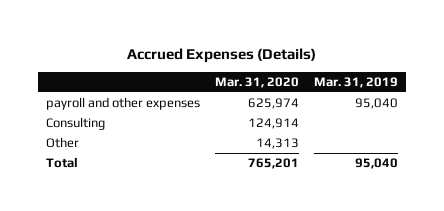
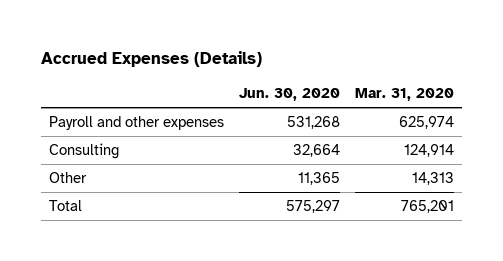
[314,77,399,89] Mar. 31, 2019 -> none
none -> [238,87,340,101] Jun. 30, 2020
[45,97,200,111] payroll and other expenses -> [48,116,224,131] Payroll and other expenses

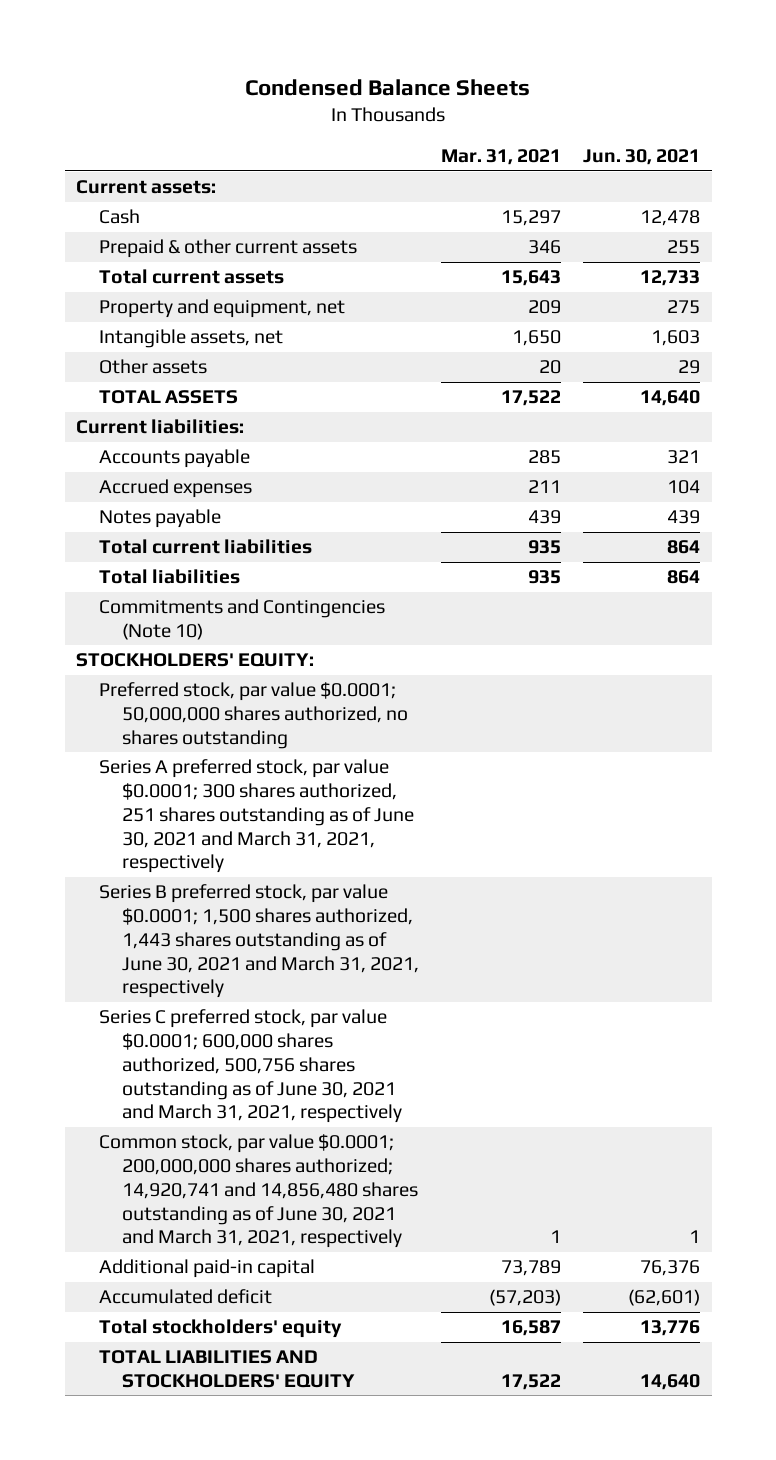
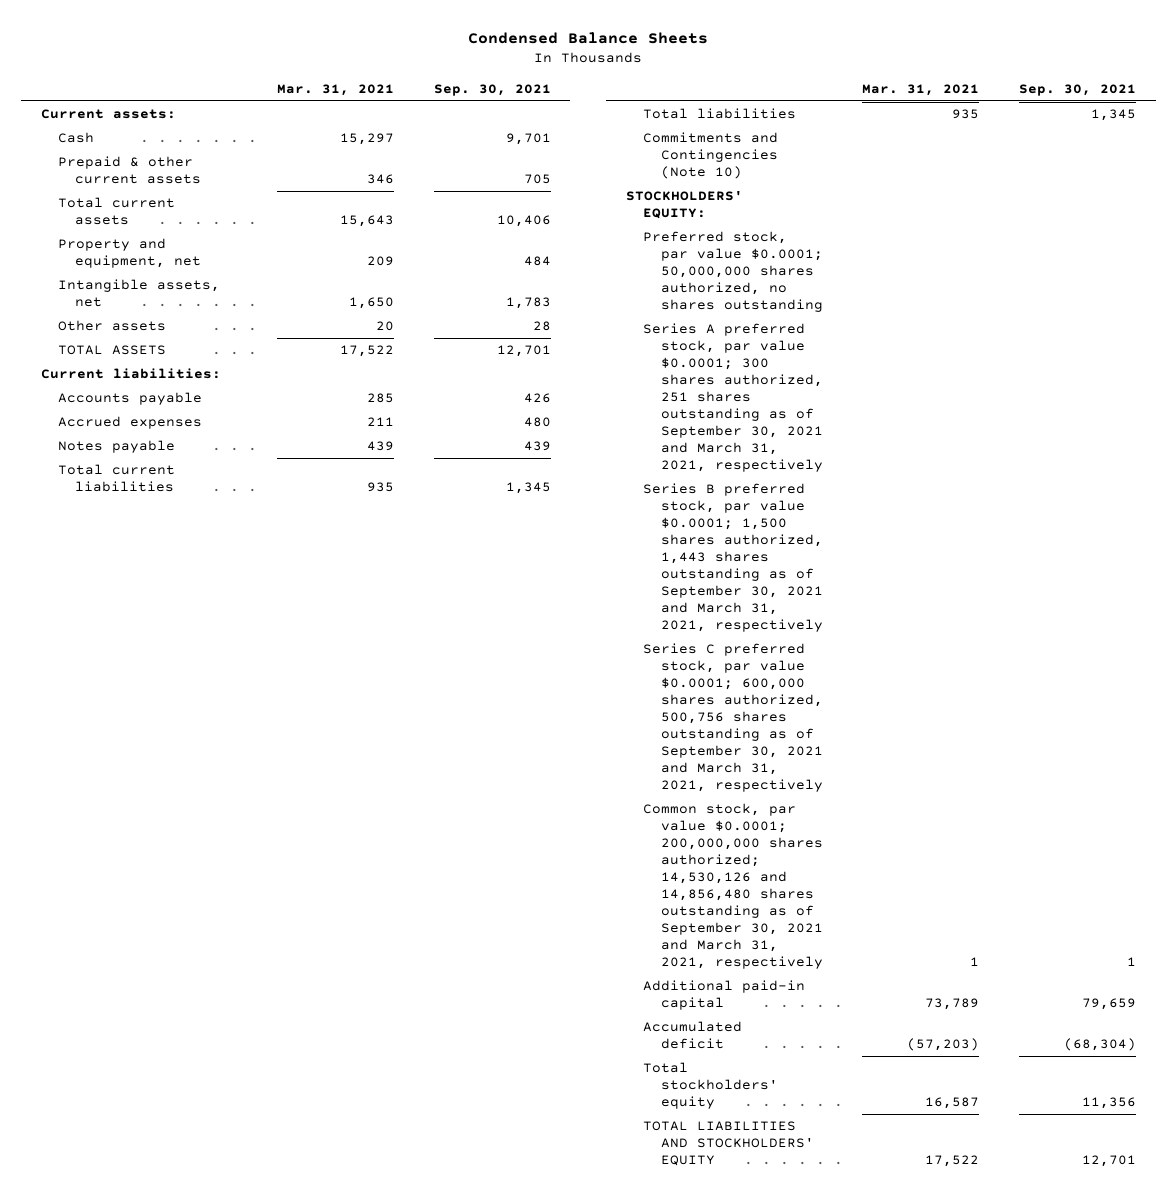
[583,149,701,166] Jun. 30, 2021 -> none
none -> [433,83,551,96] Sep. 30, 2021
[98,759,414,874] Series A preferred stock, par value $0.0001; 300 shares authorized, 251 shares outstanding as of June 30, 2021 and March 31, 2021, respectively -> [643,323,823,473] Series A preferred stock, par value $0.0001; 300 shares authorized, 251 shares outstanding as of September 30, 2021 and March 31, 2021, respectively
[98,884,419,999] Series B preferred stock, par value $0.0001; 1,500 shares authorized, 1,443 shares outstanding as of June 30, 2021 and March 31, 2021, respectively -> [643,483,823,633] Series B preferred stock, par value $0.0001; 1,500 shares authorized, 1,443 shares outstanding as of September 30, 2021 and March 31, 2021, respectively
[98,1009,402,1124] Series C preferred stock, par value $0.0001; 600,000 shares authorized, 500,756 shares outstanding as of June 30, 2021 and March 31, 2021, respectively -> [643,643,823,793] Series C preferred stock, par value $0.0001; 600,000 shares authorized, 500,756 shares outstanding as of September 30, 2021 and March 31, 2021, respectively
[98,1134,418,1249] Common stock, par value $0.0001; 200,000,000 shares authorized; 14,920,741 and 14,856,480 shares outstanding as of June 30, 2021 and March 31, 2021, respectively -> [643,803,823,970] Common stock, par value $0.0001; 200,000,000 shares authorized; 14,530,126 and 14,856,480 shares outstanding as of September 30, 2021 and March 31, 2021, respectively

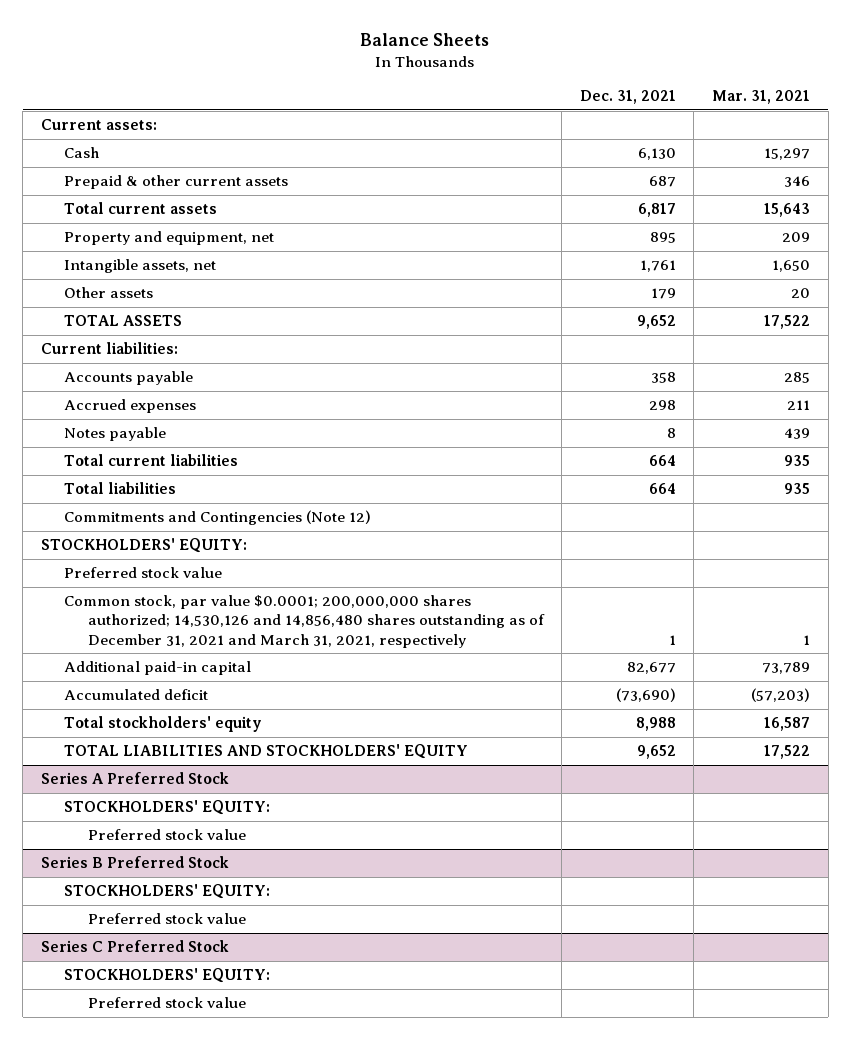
[468,31,709,44] Condensed Balance Sheets -> [360,33,490,47] Balance Sheets
[433,83,551,96] Sep. 30, 2021 -> none
none -> [579,90,676,105] Dec. 31, 2021
[643,132,779,180] Commitments and Contingencies (Note 10) -> [64,510,372,526] Commitments and Contingencies (Note 12)
[643,323,823,473] Series A preferred stock, par value $0.0001; 300 shares authorized, 251 shares outstanding as of September 30, 2021 and March 31, 2021, respectively -> none
[643,483,823,633] Series B preferred stock, par value $0.0001; 1,500 shares authorized, 1,443 shares outstanding as of September 30, 2021 and March 31, 2021, respectively -> none
[643,643,823,793] Series C preferred stock, par value $0.0001; 600,000 shares authorized, 500,756 shares outstanding as of September 30, 2021 and March 31, 2021, respectively -> none
[643,231,823,313] Preferred stock, par value $0.0001; 50,000,000 shares authorized, no shares outstanding -> [64,567,223,579] Preferred stock value
[643,803,823,970] Common stock, par value $0.0001; 200,000,000 shares authorized; 14,530,126 and 14,856,480 shares outstanding as of September 30, 2021 and March 31, 2021, respectively -> [64,595,545,648] Common stock, par value $0.0001; 200,000,000 shares authorized; 14,530,126 and 14,856,480 shares outstanding as of December 31, 2021 and March 31, 2021, respectively
none -> [40,772,229,785] Series A Preferred Stock
none -> [64,800,271,816] STOCKHOLDERS' EQUITY:
none -> [87,829,246,841] Preferred stock value
none -> [40,856,229,869] Series B Preferred Stock
none -> [64,884,271,900] STOCKHOLDERS' EQUITY:
none -> [87,913,246,925] Preferred stock value
none -> [40,940,229,953] Series C Preferred Stock
none -> [64,968,271,984] STOCKHOLDERS' EQUITY:
none -> [87,997,246,1009] Preferred stock value

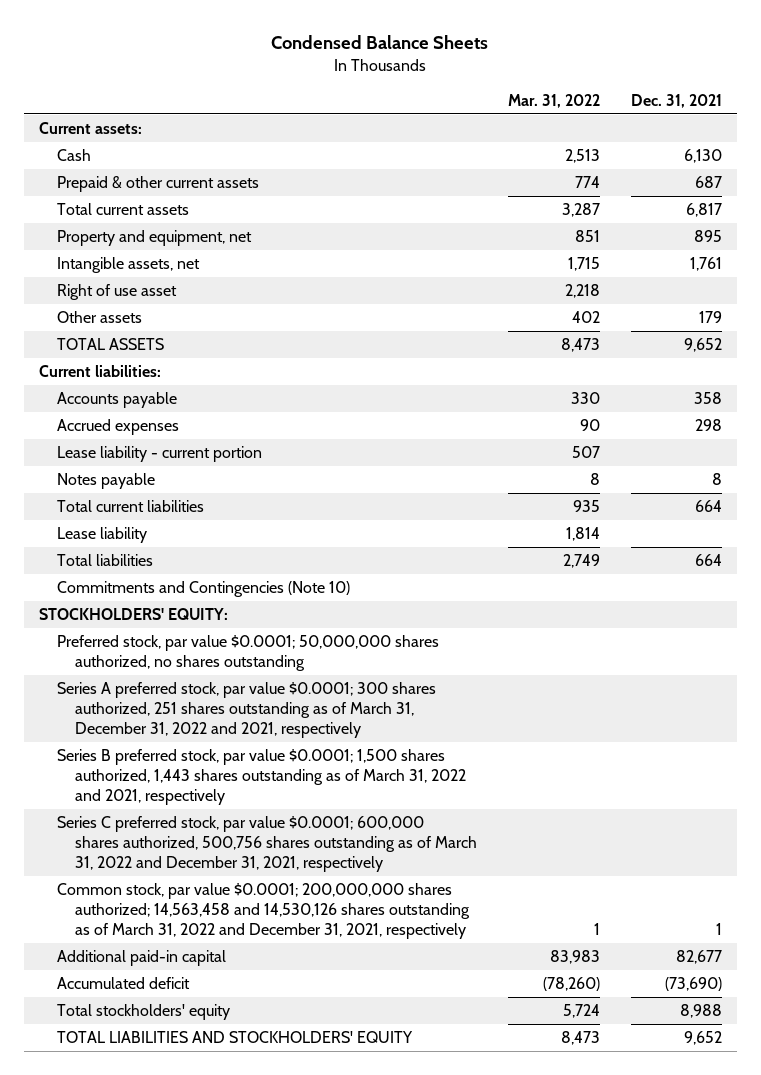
[360,33,490,47] Balance Sheets -> [271,34,489,49] Condensed Balance Sheets
[712,90,811,105] Mar. 31, 2021 -> none
none -> [508,93,601,108] Mar. 31, 2022
none -> [57,284,178,301] Right of use asset
none -> [57,446,263,463] Lease liability - current portion
none -> [57,527,148,544] Lease liability
[64,510,372,526] Commitments and Contingencies (Note 12) -> [57,581,351,598] Commitments and Contingencies (Note 10)
[64,567,223,579] Preferred stock value -> [57,635,440,672] Preferred stock, par value $0.0001; 50,000,000 shares authorized, no shares outstanding
none -> [57,682,437,739] Series A preferred stock, par value $0.0001; 300 shares authorized, 251 shares outstanding as of March 31, December 31, 2022 and 2021, respectively
none -> [57,749,467,806] Series B preferred stock, par value $0.0001; 1,500 shares authorized, 1,443 shares outstanding as of March 31, 2022 and 2021, respectively
none -> [57,816,478,873] Series C preferred stock, par value $0.0001; 600,000 shares authorized, 500,756 shares outstanding as of March 31, 2022 and December 31, 2021, respectively
[64,595,545,648] Common stock, par value $0.0001; 200,000,000 shares authorized; 14,530,126 and 14,856,480 shares outstanding as of December 31, 2021 and March 31, 2021, respectively -> [57,883,471,940] Common stock, par value $0.0001; 200,000,000 shares authorized; 14,563,458 and 14,530,126 shares outstanding as of March 31, 2022 and December 31, 2021, respectively
[40,772,229,785] Series A Preferred Stock -> none
[64,800,271,816] STOCKHOLDERS' EQUITY: -> none
[87,829,246,841] Preferred stock value -> none
[40,856,229,869] Series B Preferred Stock -> none
[64,884,271,900] STOCKHOLDERS' EQUITY: -> none
[87,913,246,925] Preferred stock value -> none
[40,940,229,953] Series C Preferred Stock -> none
[64,968,271,984] STOCKHOLDERS' EQUITY: -> none
[87,997,246,1009] Preferred stock value -> none

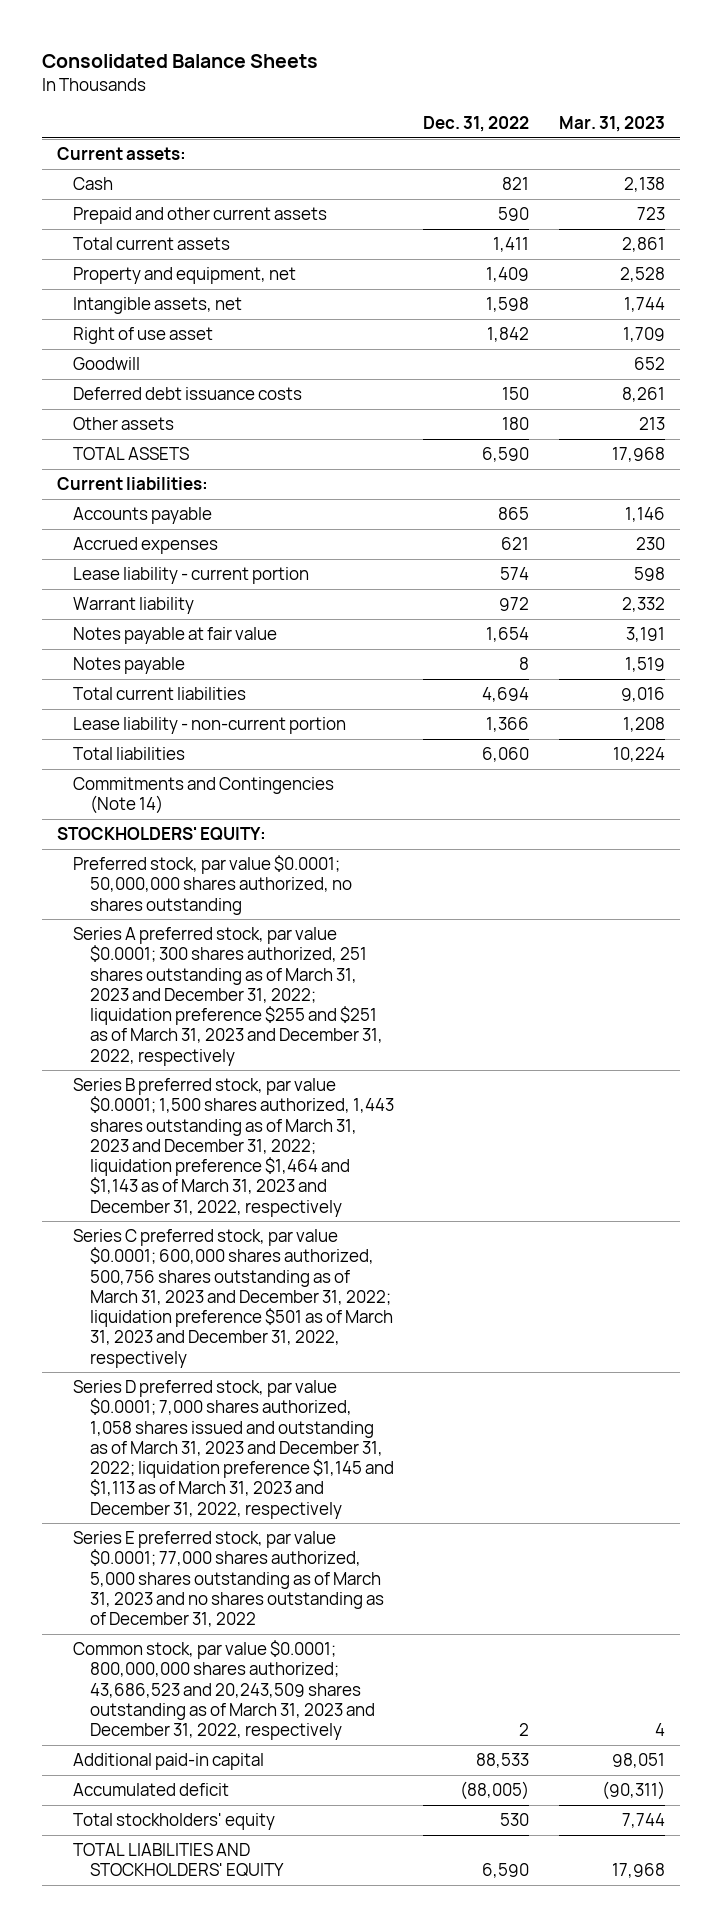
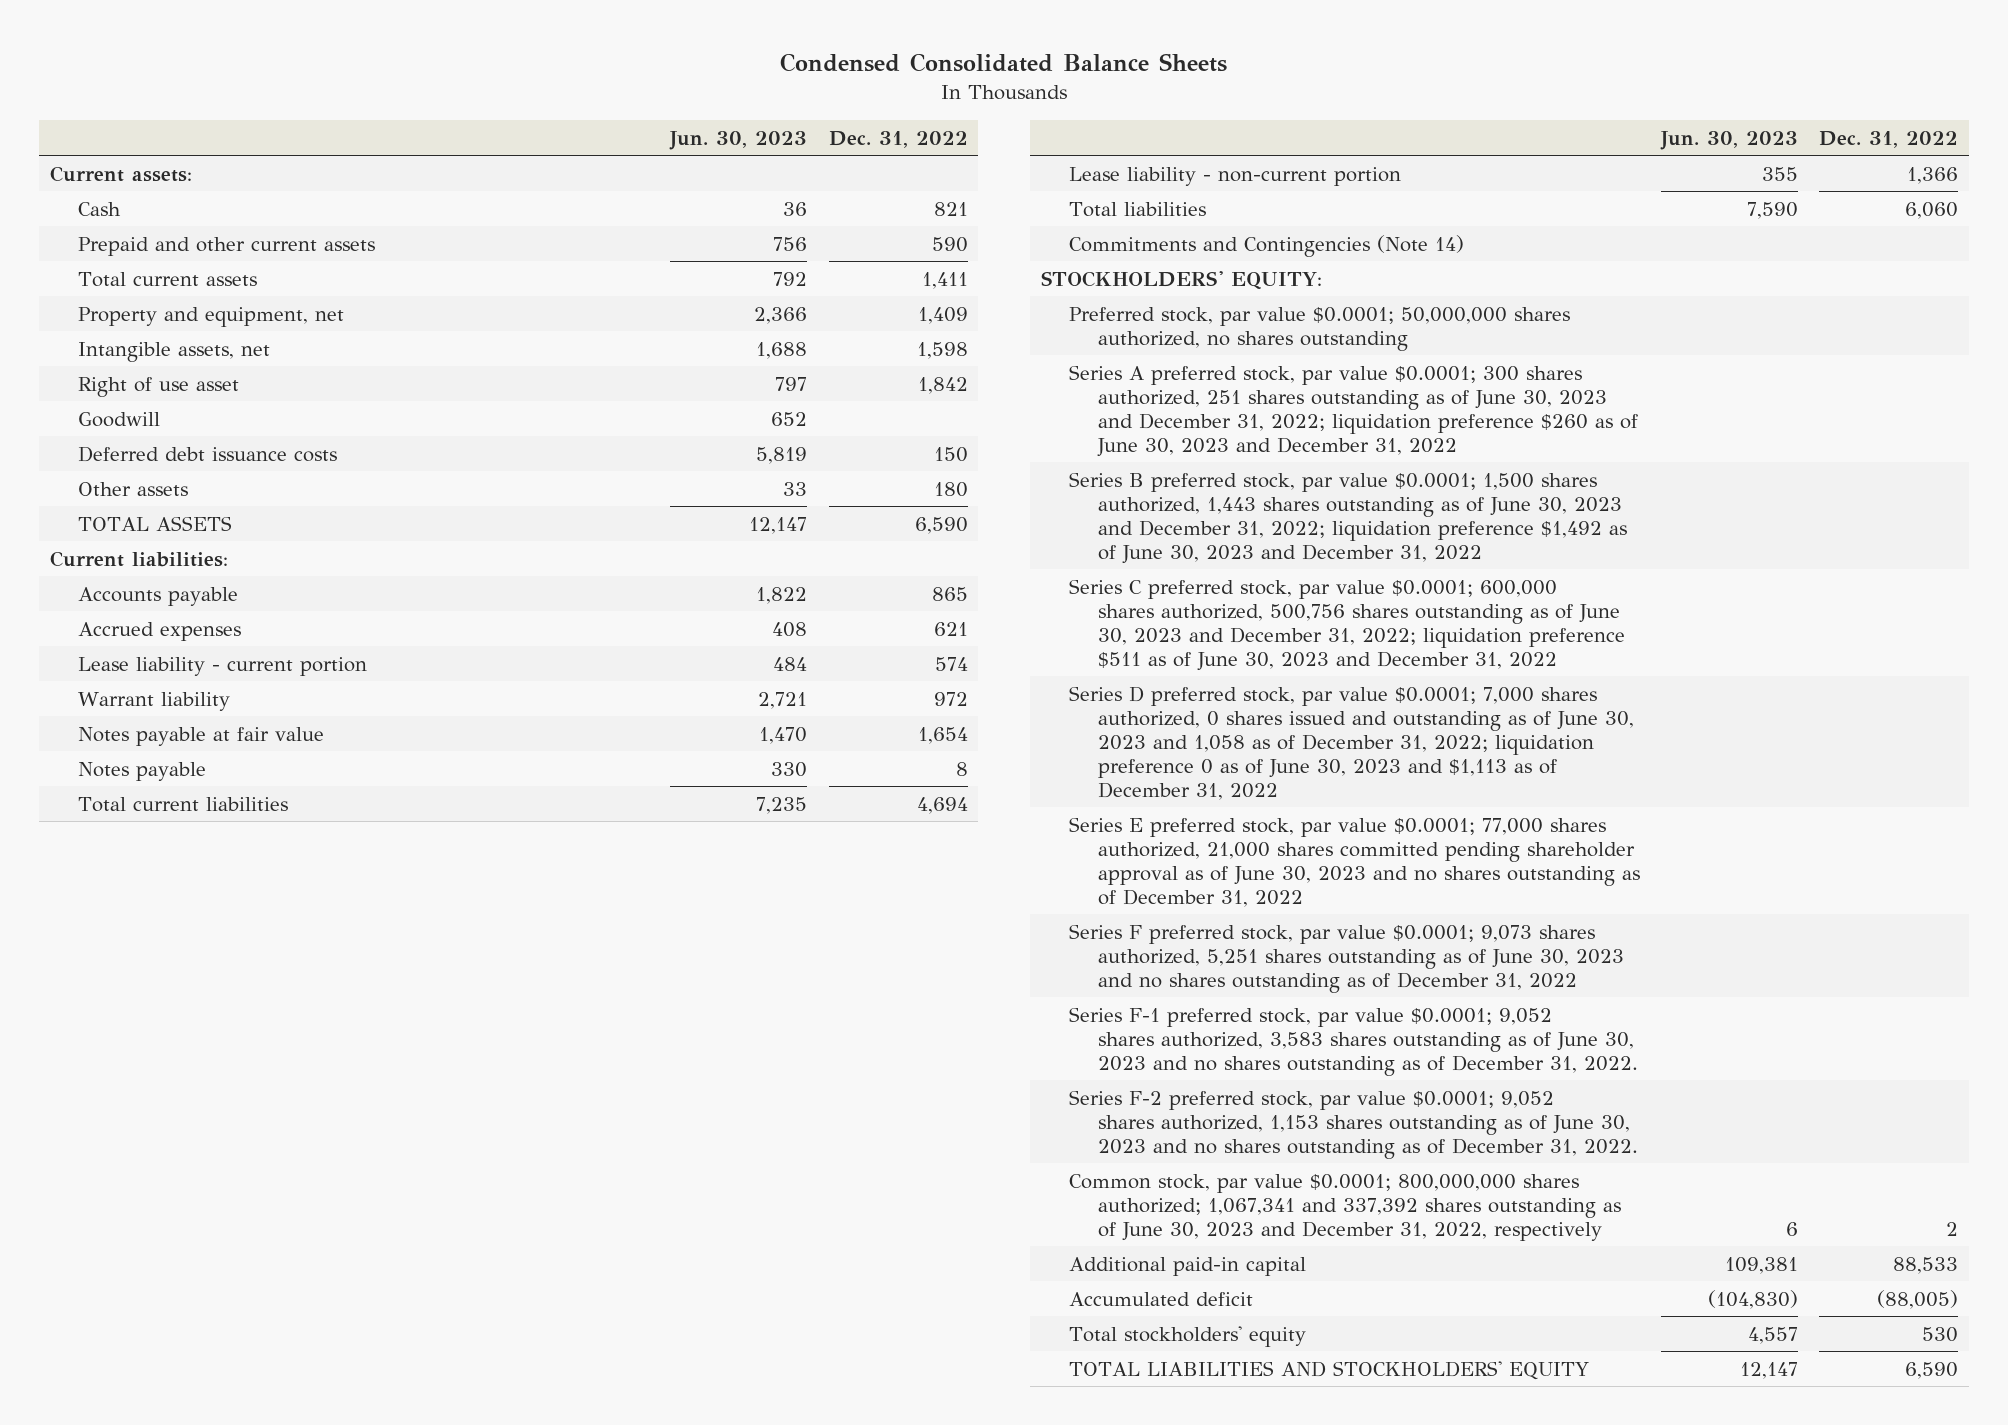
[41,54,318,69] Consolidated Balance Sheets -> [780,53,1228,73] Condensed Consolidated Balance Sheets
[558,116,665,133] Mar. 31, 2023 -> none
none -> [669,130,808,150] Jun. 30, 2023
[73,927,383,1066] Series A preferred stock, par value $0.0001; 300 shares authorized, 251 shares outstanding as of March 31, 2023 and December 31, 2022; liquidation preference $255 and $251 as of March 31, 2023 and December 31, 2022, respectively -> [1069,364,1638,457] Series A preferred stock, par value $0.0001; 300 shares authorized, 251 shares outstanding as of June 30, 2023 and December 31, 2022; liquidation preference $260 as of June 30, 2023 and December 31, 2022
[73,1078,394,1217] Series B preferred stock, par value $0.0001; 1,500 shares authorized, 1,443 shares outstanding as of March 31, 2023 and December 31, 2022; liquidation preference $1,464 and $1,143 as of March 31, 2023 and December 31, 2022, respectively -> [1069,471,1627,564] Series B preferred stock, par value $0.0001; 1,500 shares authorized, 1,443 shares outstanding as of June 30, 2023 and December 31, 2022; liquidation preference $1,492 as of June 30, 2023 and December 31, 2022
[73,1229,393,1368] Series C preferred stock, par value $0.0001; 600,000 shares authorized, 500,756 shares outstanding as of March 31, 2023 and December 31, 2022; liquidation preference $501 as of March 31, 2023 and December 31, 2022, respectively -> [1069,578,1625,671] Series C preferred stock, par value $0.0001; 600,000 shares authorized, 500,756 shares outstanding as of June 30, 2023 and December 31, 2022; liquidation preference $511 as of June 30, 2023 and December 31, 2022
[73,1380,394,1519] Series D preferred stock, par value $0.0001; 7,000 shares authorized, 1,058 shares issued and outstanding as of March 31, 2023 and December 31, 2022; liquidation preference $1,145 and $1,113 as of March 31, 2023 and December 31, 2022, respectively -> [1069,685,1634,800] Series D preferred stock, par value $0.0001; 7,000 shares authorized, 0 shares issued and outstanding as of June 30, 2023 and 1,058 as of December 31, 2022; liquidation preference 0 as of June 30, 2023 and $1,113 as of December 31, 2022
[73,1531,384,1628] Series E preferred stock, par value $0.0001; 77,000 shares authorized, 5,000 shares outstanding as of March 31, 2023 and no shares outstanding as of December 31, 2022 -> [1069,816,1640,907] Series E preferred stock, par value $0.0001; 77,000 shares authorized, 21,000 shares committed pending shareholder approval as of June 30, 2023 and no shares outstanding as of December 31, 2022
none -> [1069,923,1624,993] Series F preferred stock, par value $0.0001; 9,073 shares authorized, 5,251 shares outstanding as of June 30, 2023 and no shares outstanding as of December 31, 2022
none -> [1069,1006,1638,1076] Series F-1 preferred stock, par value $0.0001; 9,052 shares authorized, 3,583 shares outstanding as of June 30, 2023 and no shares outstanding as of December 31, 2022.
none -> [1069,1089,1638,1159] Series F-2 preferred stock, par value $0.0001; 9,052 shares authorized, 1,153 shares outstanding as of June 30, 2023 and no shares outstanding as of December 31, 2022.
[73,1640,375,1741] Common stock, par value $0.0001; 800,000,000 shares authorized; 43,686,523 and 20,243,509 shares outstanding as of March 31, 2023 and December 31, 2022, respectively -> [1069,1173,1621,1241] Common stock, par value $0.0001; 800,000,000 shares authorized; 1,067,341 and 337,392 shares outstanding as of June 30, 2023 and December 31, 2022, respectively

